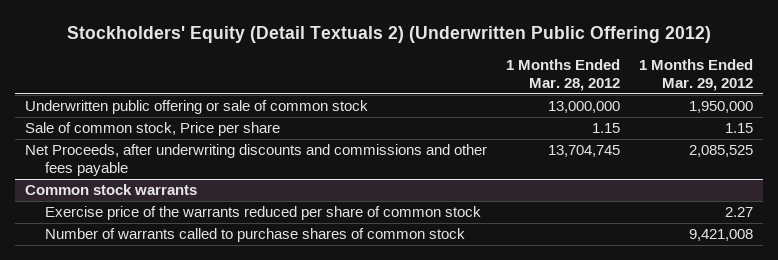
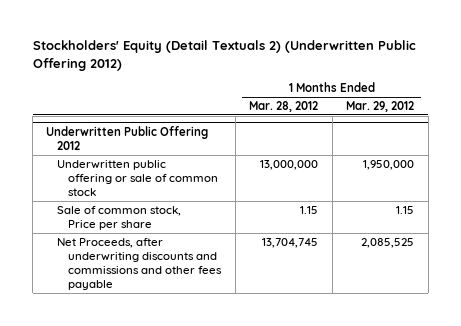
none -> [46,125,209,150] Underwritten Public Offering 2012
[24,184,197,196] Common stock warrants -> none
[44,206,481,221] Exercise price of the warrants reduced per share of common stock -> none
[44,228,465,243] Number of warrants called to purchase shares of common stock -> none

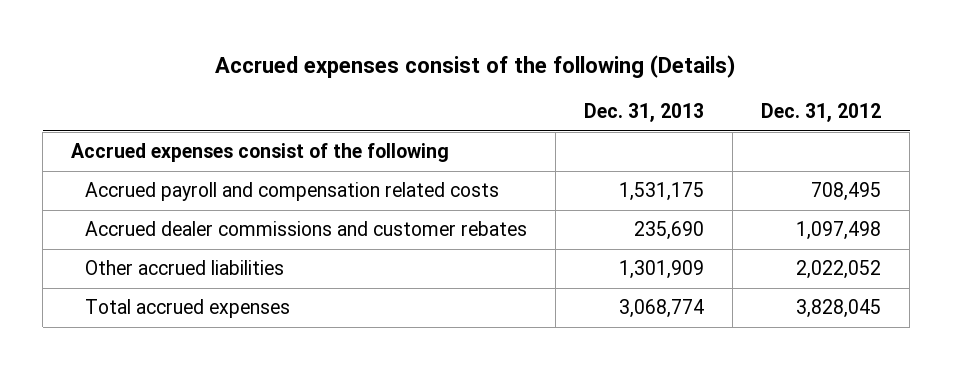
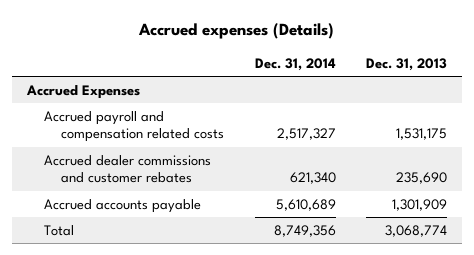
[215,54,737,78] Accrued expenses consist of the following (Details) -> [138,23,335,40] Accrued expenses (Details)
[761,103,882,123] Dec. 31, 2012 -> none
none -> [254,57,336,71] Dec. 31, 2014
[71,143,450,163] Accrued expenses consist of the following -> none
none -> [26,85,141,100] Accrued Expenses
[85,260,285,276] Other accrued liabilities -> [44,199,202,214] Accrued accounts payable
[85,299,291,319] Total accrued expenses -> [44,225,75,237] Total

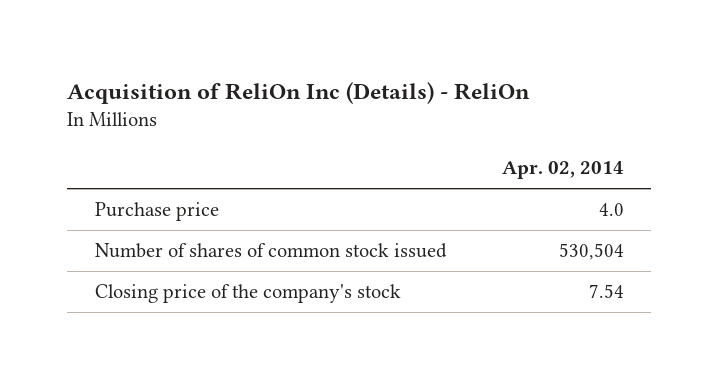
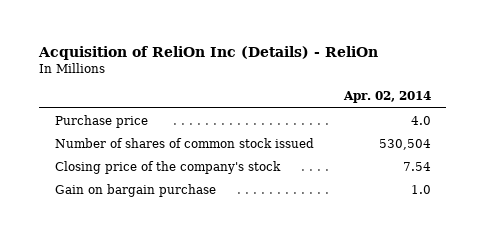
none -> [54,183,216,197] Gain on bargain purchase

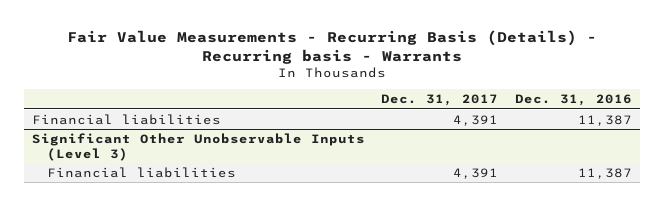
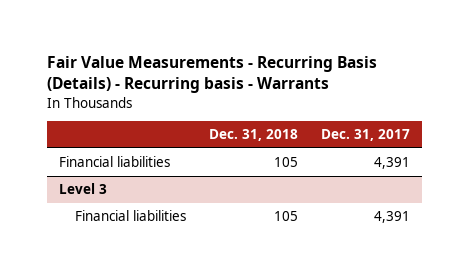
[514,94,632,107] Dec. 31, 2016 -> none
none -> [209,129,299,142] Dec. 31, 2018
[31,132,365,161] Significant Other Unobservable Inputs (Level 3) -> [58,183,107,195] Level 3

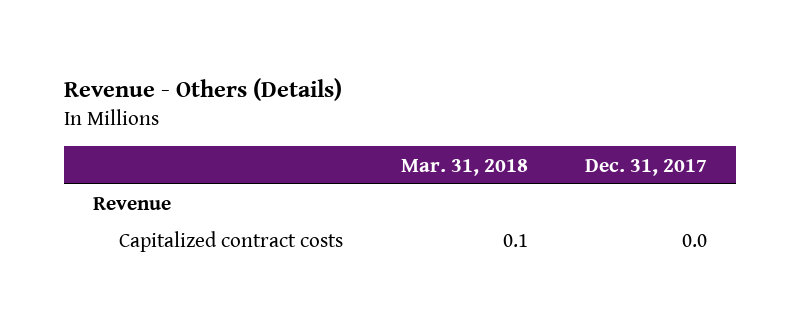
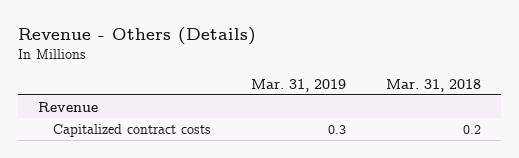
[584,158,707,176] Dec. 31, 2017 -> none
none -> [250,78,346,92] Mar. 31, 2019
[502,234,528,248] 0.1 -> [462,124,481,134] 0.2

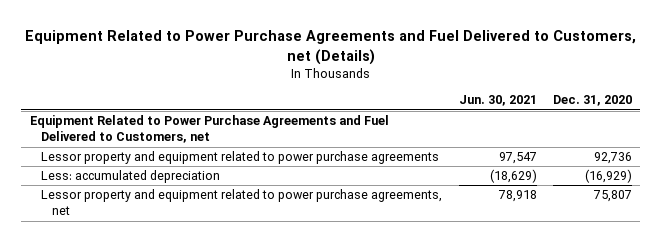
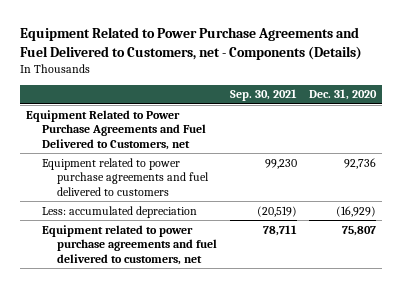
[24,30,636,65] Equipment Related to Power Purchase Agreements and Fuel Delivered to Customers, net (Details) -> [19,27,362,60] Equipment Related to Power Purchase Agreements and Fuel Delivered to Customers, net - Components (Details)
[458,95,537,107] Jun. 30, 2021 -> none
none -> [229,89,297,102] Sep. 30, 2021
[40,151,439,165] Lessor property and equipment related to power purchase agreements -> [41,157,210,196] Equipment related to power purchase agreements and fuel delivered to customers
[40,189,442,216] Lessor property and equipment related to power purchase agreements, net -> [41,224,218,265] Equipment related to power purchase agreements and fuel delivered to customers, net

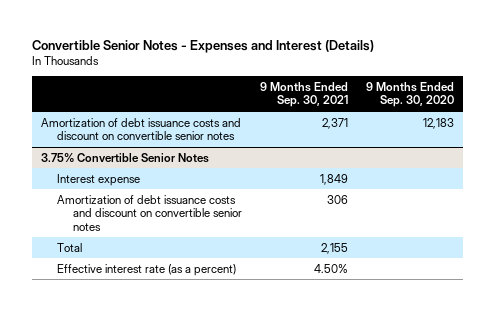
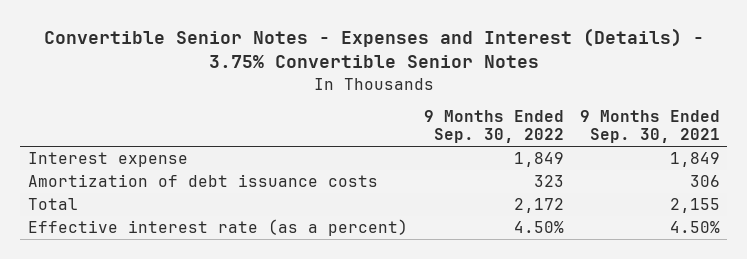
[32,39,375,53] Convertible Senior Notes - Expenses and Interest (Details) -> [43,28,704,69] Convertible Senior Notes - Expenses and Interest (Details) - 3.75% Convertible Senior Notes
[366,82,455,108] 9 Months Ended Sep. 30, 2020 -> none
none -> [423,110,564,144] 9 Months Ended Sep. 30, 2022
[41,117,242,141] Amortization of debt issuance costs and discount on convertible senior notes -> none
[41,152,210,163] 3.75% Convertible Senior Notes -> none
[57,194,242,231] Amortization of debt issuance costs and discount on convertible senior notes -> none
none -> [27,173,378,187] Amortization of debt issuance costs

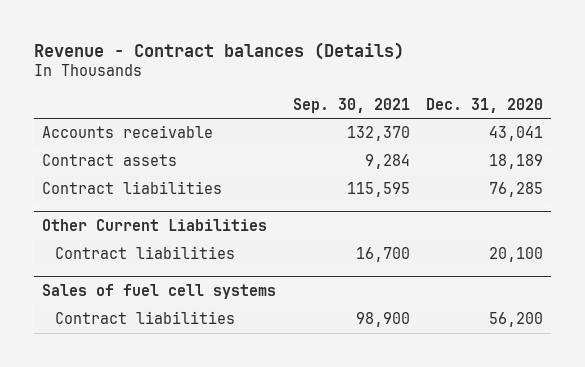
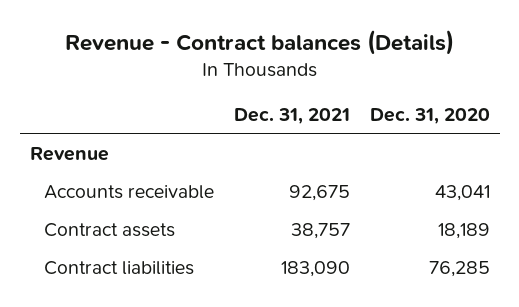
[292,97,410,113] Sep. 30, 2021 -> none
none -> [233,108,350,125] Dec. 31, 2021
none -> [29,147,109,162] Revenue
[42,218,268,231] Other Current Liabilities -> none
[55,246,236,260] Contract liabilities -> none
[42,283,277,299] Sales of fuel cell systems -> none
[55,311,236,325] Contract liabilities -> none

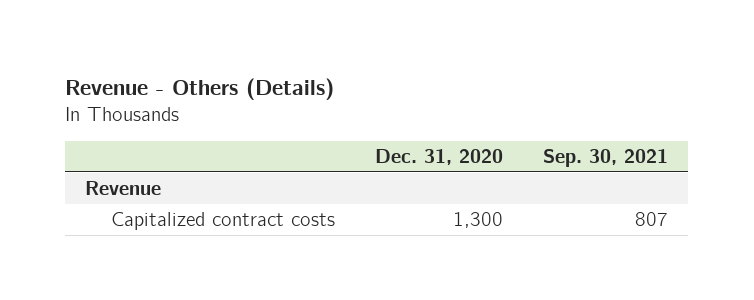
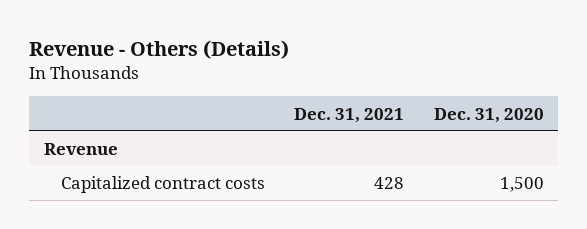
[543,148,669,167] Sep. 30, 2021 -> none
none -> [294,107,405,123] Dec. 31, 2021
[453,212,504,229] 1,300 -> [499,177,544,193] 1,500

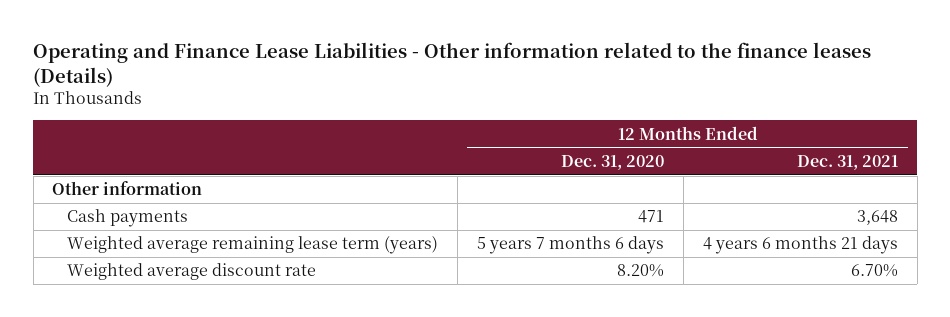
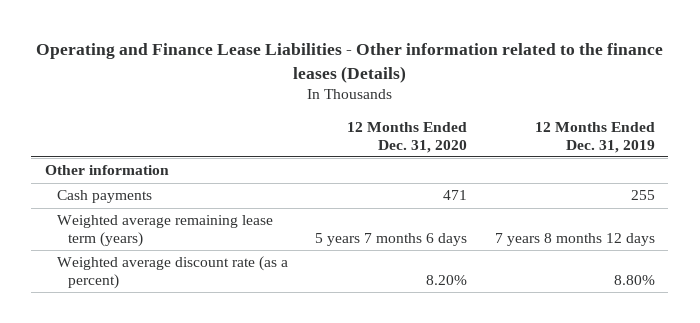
[796,154,898,170] Dec. 31, 2021 -> none
none -> [534,121,655,153] 12 Months Ended Dec. 31, 2019
[67,263,317,281] Weighted average discount rate -> [56,256,288,290] Weighted average discount rate (as a percent)

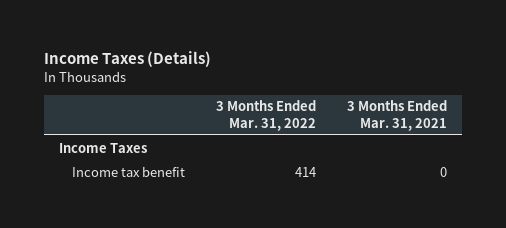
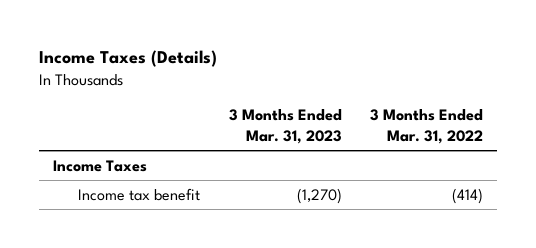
[346,100,447,131] 3 Months Ended Mar. 31, 2021 -> none
none -> [228,109,342,144] 3 Months Ended Mar. 31, 2023
[294,166,316,177] 414 -> [452,187,484,204] (414)

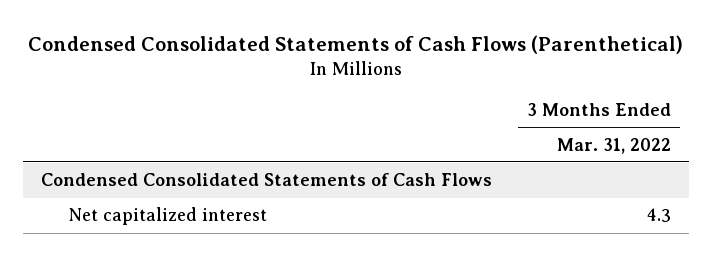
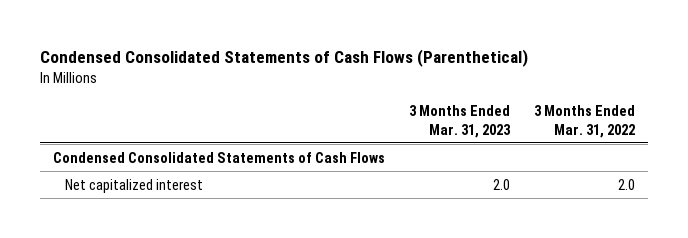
none -> [408,105,511,138] 3 Months Ended Mar. 31, 2023
[646,208,671,223] 4.3 -> [618,178,636,190] 2.0

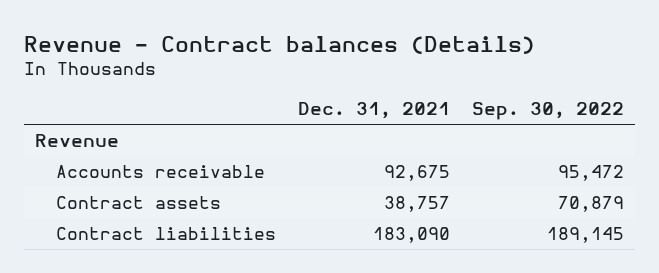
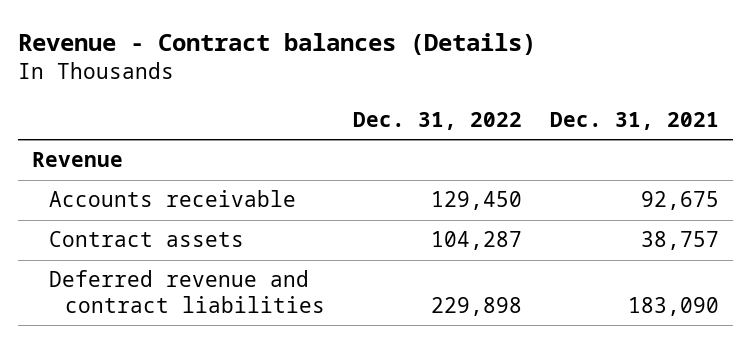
[472,102,625,121] Sep. 30, 2022 -> none
none -> [353,111,523,130] Dec. 31, 2022
[56,227,277,241] Contract liabilities -> [48,270,326,313] Deferred revenue and contract liabilities

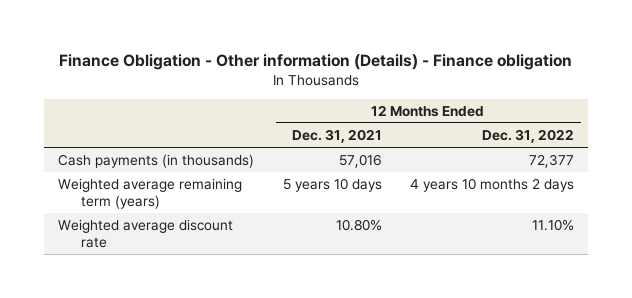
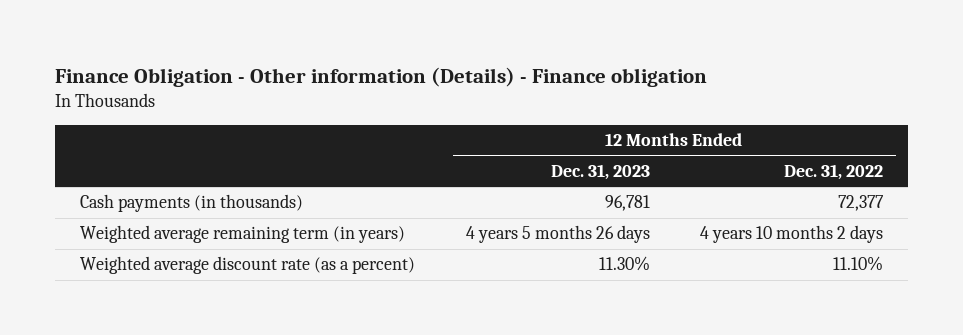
[291,128,382,143] Dec. 31, 2021 -> none
none -> [550,164,650,181] Dec. 31, 2023
[58,178,243,210] Weighted average remaining term (years) -> [80,225,406,244] Weighted average remaining term (in years)
[58,219,234,249] Weighted average discount rate -> [80,256,416,275] Weighted average discount rate (as a percent)

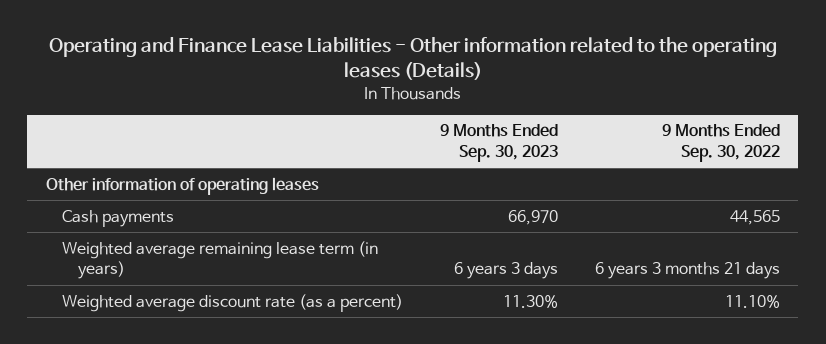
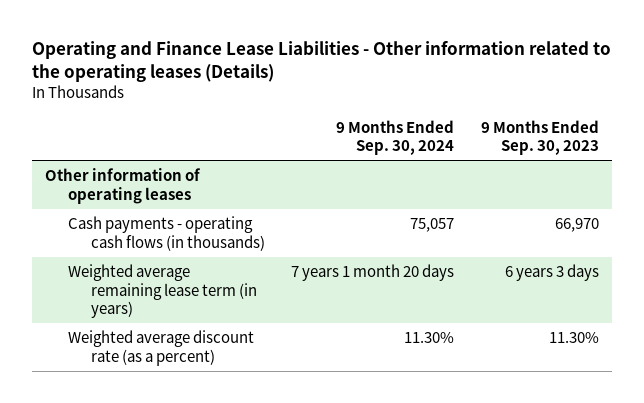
[661,124,780,163] 9 Months Ended Sep. 30, 2022 -> none
none -> [336,119,455,156] 9 Months Ended Sep. 30, 2024
[61,209,174,227] Cash payments -> [68,215,266,251] Cash payments - operating cash flows (in thousands)

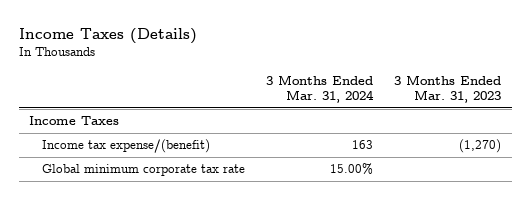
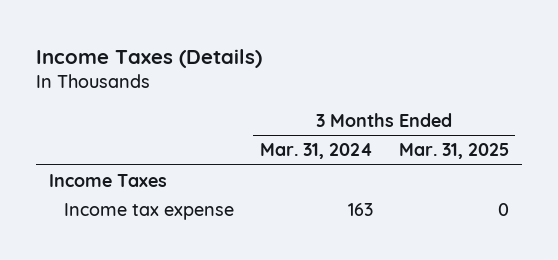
[394,75,502,104] 3 Months Ended Mar. 31, 2023 -> none
none -> [398,143,509,160] Mar. 31, 2025
[41,164,245,177] Global minimum corporate tax rate -> none
[41,139,210,154] Income tax expense/(benefit) -> [63,203,234,221] Income tax expense

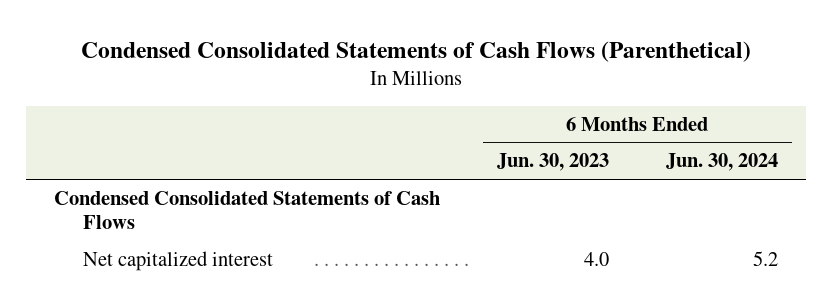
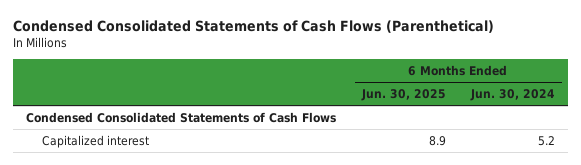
[496,153,609,172] Jun. 30, 2023 -> none
none -> [360,89,446,102] Jun. 30, 2025
[83,251,274,272] Net capitalized interest -> [42,134,150,148] Capitalized interest

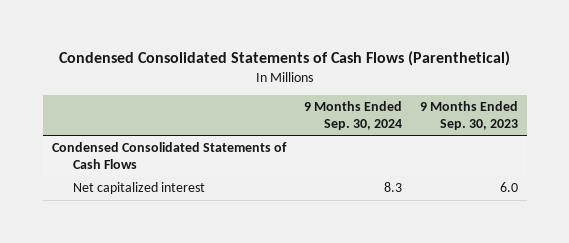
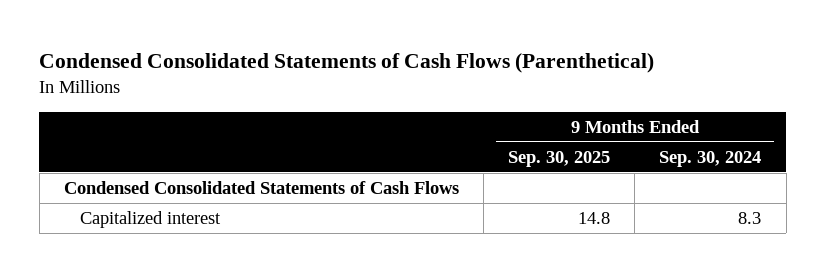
[419,101,518,130] 9 Months Ended Sep. 30, 2023 -> none
none -> [508,150,611,167] Sep. 30, 2025
[72,182,205,195] Net capitalized interest -> [80,210,222,228] Capitalized interest

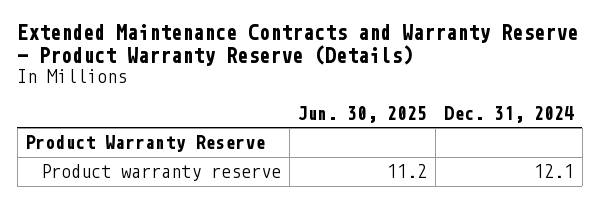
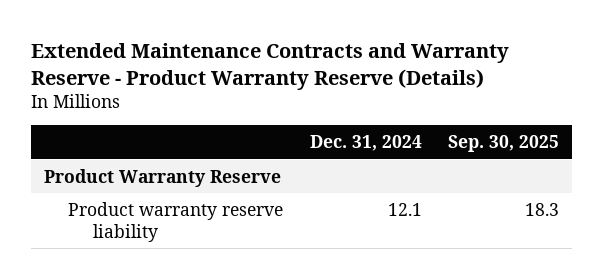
[297,105,428,123] Jun. 30, 2025 -> none
none -> [448,135,560,153] Sep. 30, 2025
[40,164,281,182] Product warranty reserve -> [68,201,284,242] Product warranty reserve liability

